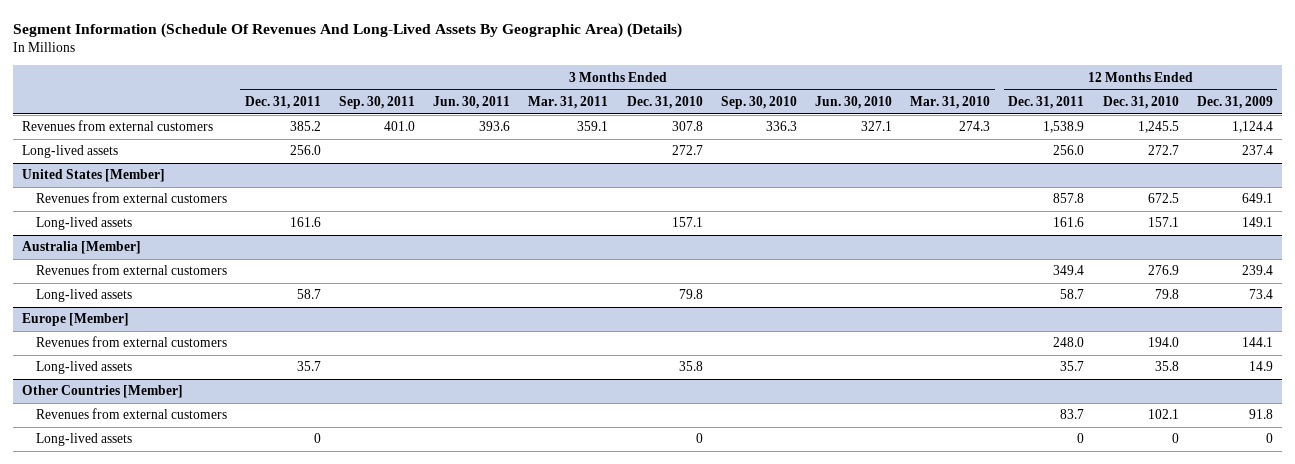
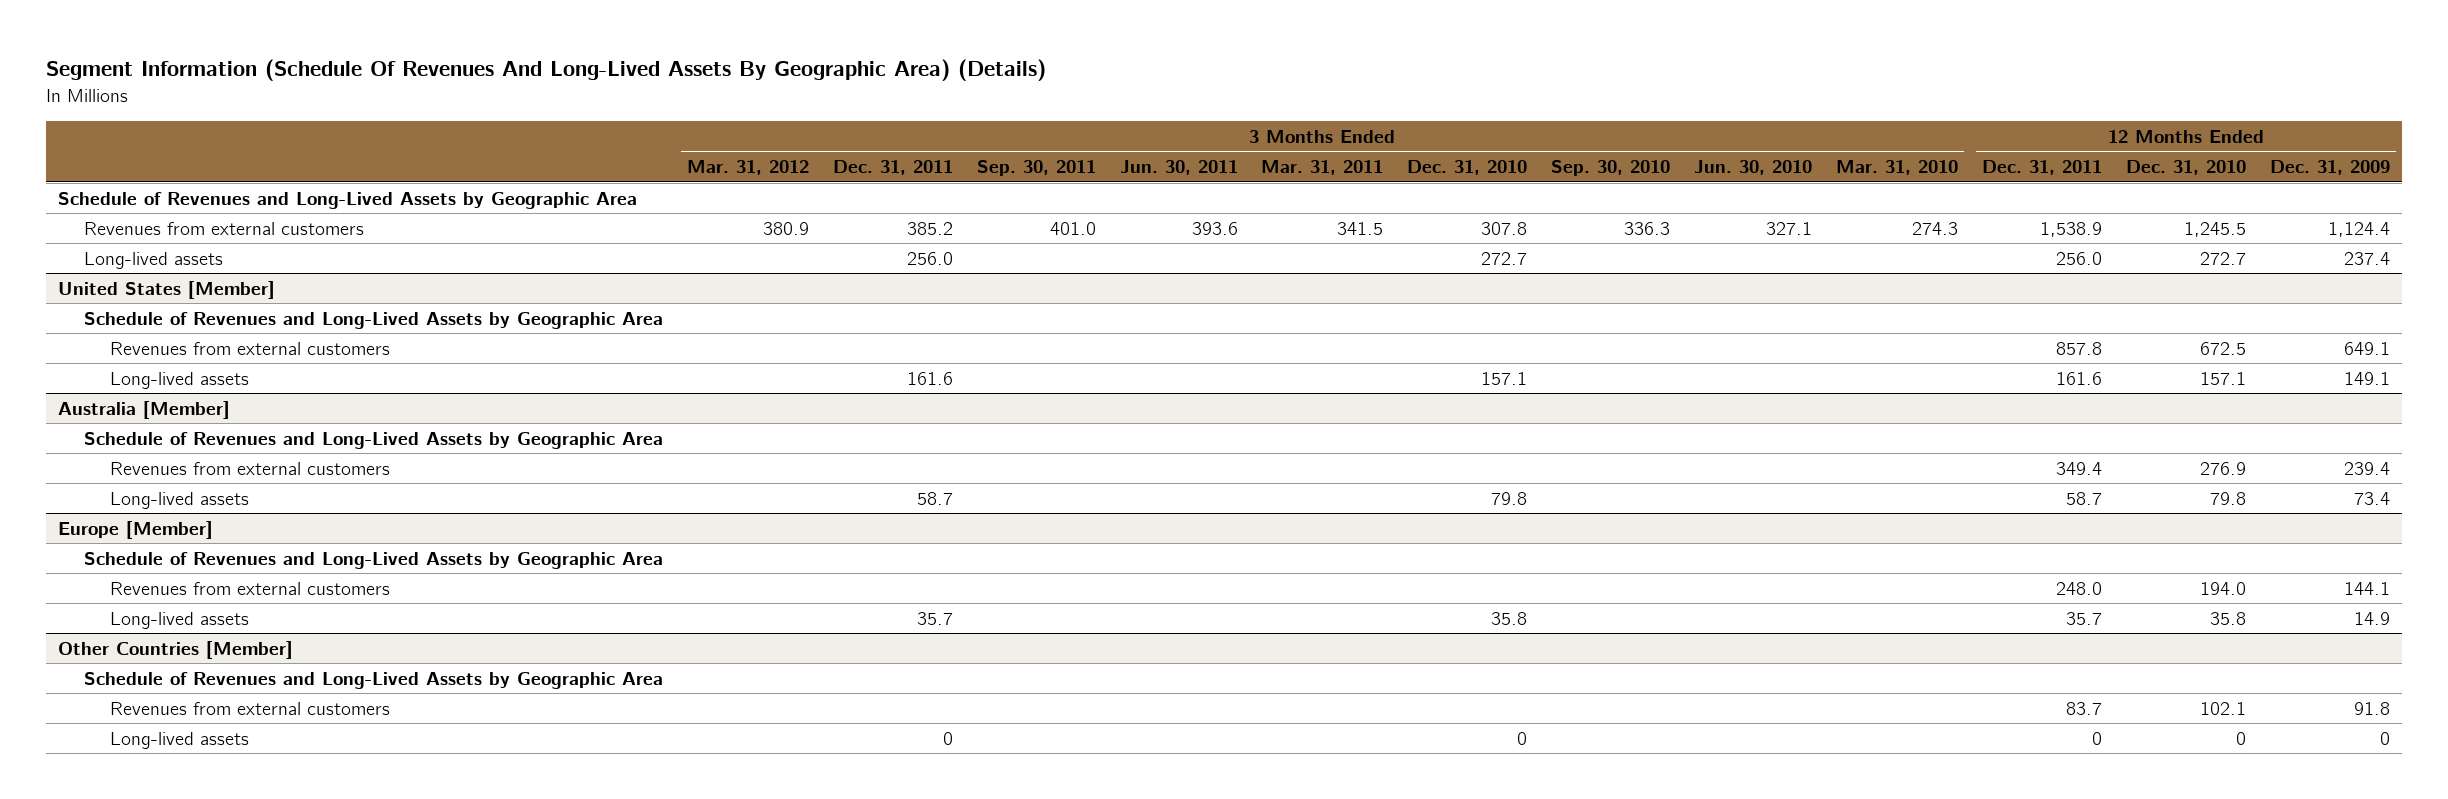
none -> [686,160,809,176] Mar. 31, 2012
none -> [57,191,637,209] Schedule of Revenues and Long-Lived Assets by Geographic Area
[577,121,609,132] 359.1 -> [1337,221,1384,235] 341.5
none -> [83,311,663,329] Schedule of Revenues and Long-Lived Assets by Geographic Area
none -> [83,431,663,449] Schedule of Revenues and Long-Lived Assets by Geographic Area
none -> [83,551,663,569] Schedule of Revenues and Long-Lived Assets by Geographic Area
none -> [83,671,663,689] Schedule of Revenues and Long-Lived Assets by Geographic Area

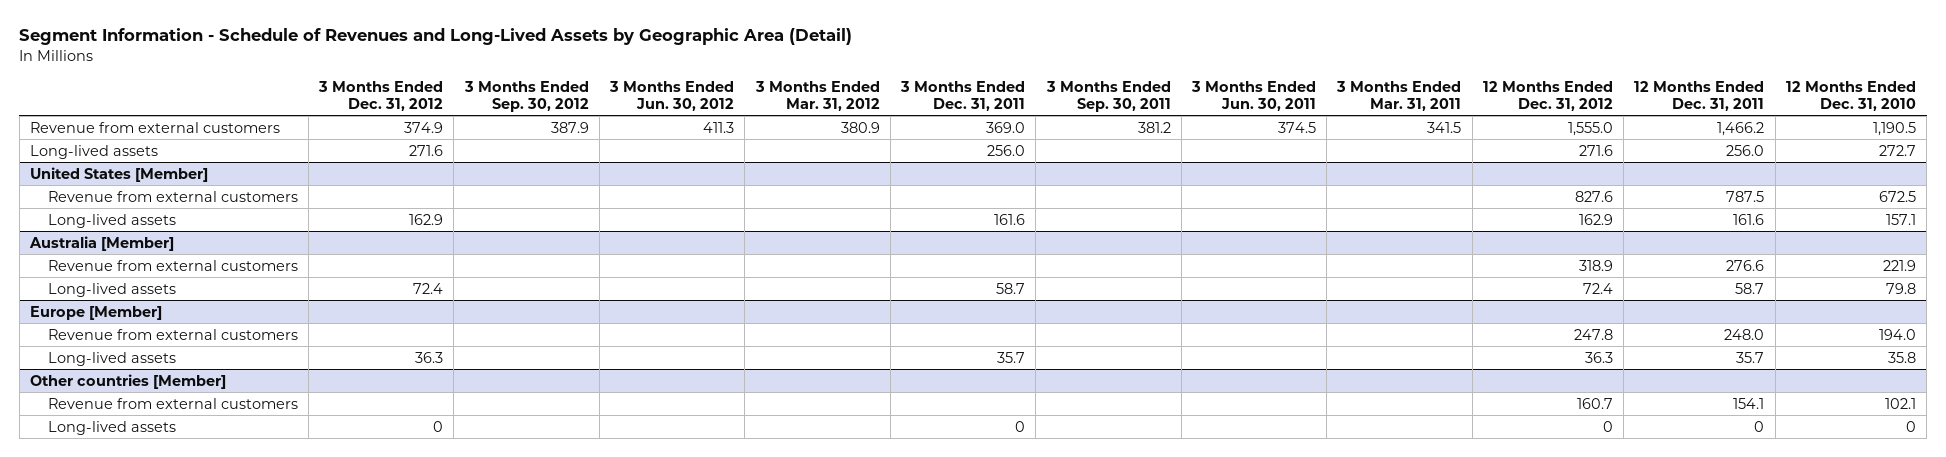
[45,58,1046,81] Segment Information (Schedule Of Revenues And Long-Lived Assets By Geographic Area) (Details) -> [19,28,853,46] Segment Information - Schedule of Revenues and Long-Lived Assets by Geographic Area (Detail)
[1407,160,1528,176] Dec. 31, 2010 -> none
[1551,160,1671,177] Sep. 30, 2010 -> none
[1694,160,1813,176] Jun. 30, 2010 -> none
[1836,160,1959,176] Mar. 31, 2010 -> none
[2270,160,2391,176] Dec. 31, 2009 -> none
none -> [318,80,444,111] 3 Months Ended Dec. 31, 2012
none -> [463,80,589,112] 3 Months Ended Sep. 30, 2012
none -> [609,80,735,111] 3 Months Ended Jun. 30, 2012
none -> [1482,80,1613,111] 12 Months Ended Dec. 31, 2012
[57,191,637,209] Schedule of Revenues and Long-Lived Assets by Geographic Area -> none
[83,221,364,235] Revenues from external customers -> [29,121,280,133] Revenue from external customers
[906,221,953,235] 385.2 -> [986,121,1026,133] 369.0
[1049,221,1096,235] 401.0 -> [1137,121,1171,133] 381.2
[1191,221,1238,235] 393.6 -> [1278,121,1317,133] 374.5
[2040,221,2103,237] 1,538.9 -> [1717,121,1765,136] 1,466.2
[2184,221,2247,237] 1,245.5 -> [1872,121,1916,136] 1,190.5
[83,311,663,329] Schedule of Revenues and Long-Lived Assets by Geographic Area -> none
[109,341,390,355] Revenues from external customers -> [47,190,298,202] Revenue from external customers
[2056,341,2103,355] 857.8 -> [1726,190,1765,202] 787.5
[83,431,663,449] Schedule of Revenues and Long-Lived Assets by Geographic Area -> none
[109,461,390,475] Revenues from external customers -> [47,259,298,271] Revenue from external customers
[2056,461,2103,475] 349.4 -> [1726,259,1765,271] 276.6
[2200,461,2247,475] 276.9 -> [1882,259,1916,271] 221.9
[83,551,663,569] Schedule of Revenues and Long-Lived Assets by Geographic Area -> none
[109,581,390,595] Revenues from external customers -> [47,328,298,340] Revenue from external customers
[83,671,663,689] Schedule of Revenues and Long-Lived Assets by Geographic Area -> none
[57,640,293,659] Other Countries [Member] -> [29,373,226,389] Other countries [Member]
[109,701,390,715] Revenues from external customers -> [47,397,298,409] Revenue from external customers
[2066,701,2103,715] 83.7 -> [1733,397,1765,409] 154.1

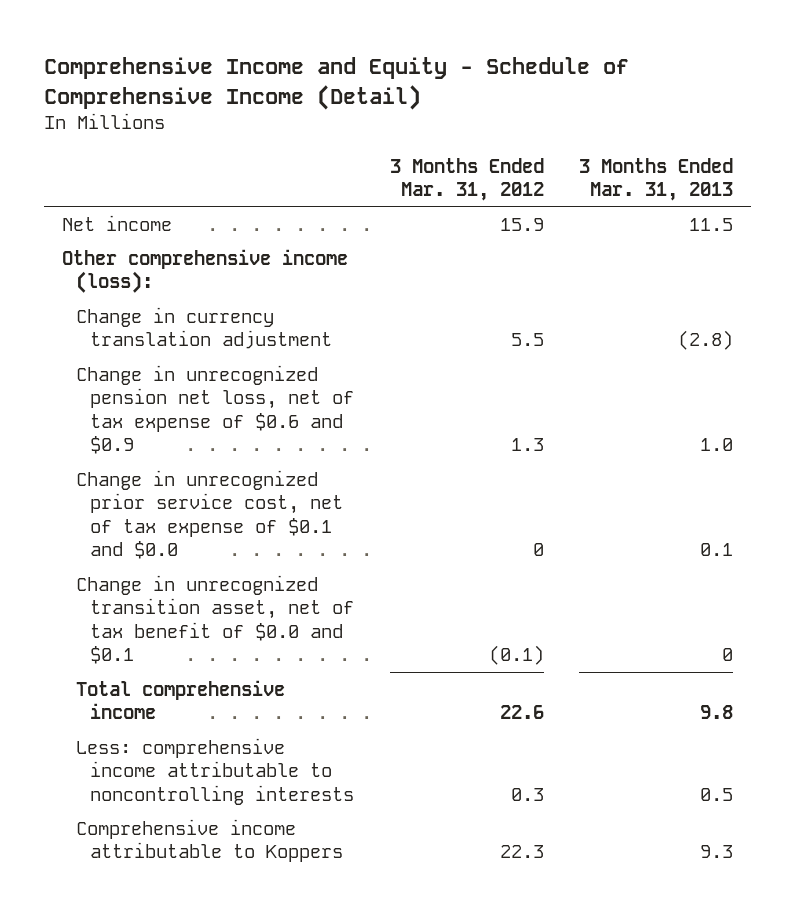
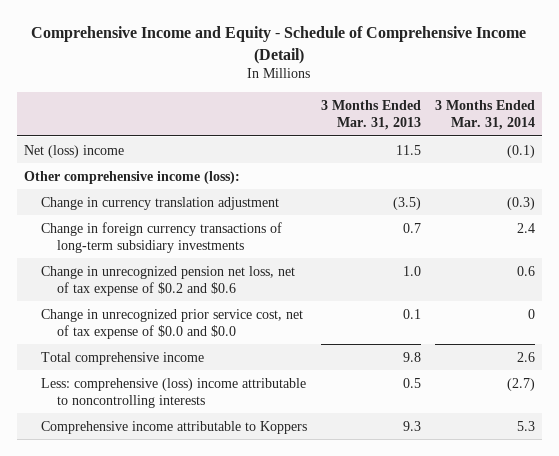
[389,157,544,202] 3 Months Ended Mar. 31, 2012 -> none
none -> [434,99,535,130] 3 Months Ended Mar. 31, 2014
[61,214,172,231] Net income -> [23,144,124,158] Net (loss) income
[75,574,355,665] Change in unrecognized transition asset, net of tax benefit of $0.0 and $0.1 -> none
[678,330,734,351] (2.8) -> [392,196,421,210] (3.5)
none -> [40,221,282,253] Change in foreign currency transactions of long-term subsidiary investments
[75,364,355,455] Change in unrecognized pension net loss, net of tax expense of $0.6 and $0.9 -> [40,265,295,296] Change in unrecognized pension net loss, net of tax expense of $0.2 and $0.6
[75,469,344,560] Change in unrecognized prior service cost, net of tax expense of $0.1 and $0.0 -> [40,308,303,339] Change in unrecognized prior service cost, net of tax expense of $0.0 and $0.0
[75,737,355,805] Less: comprehensive income attributable to noncontrolling interests -> [40,377,306,408] Less: comprehensive (loss) income attributable to noncontrolling interests

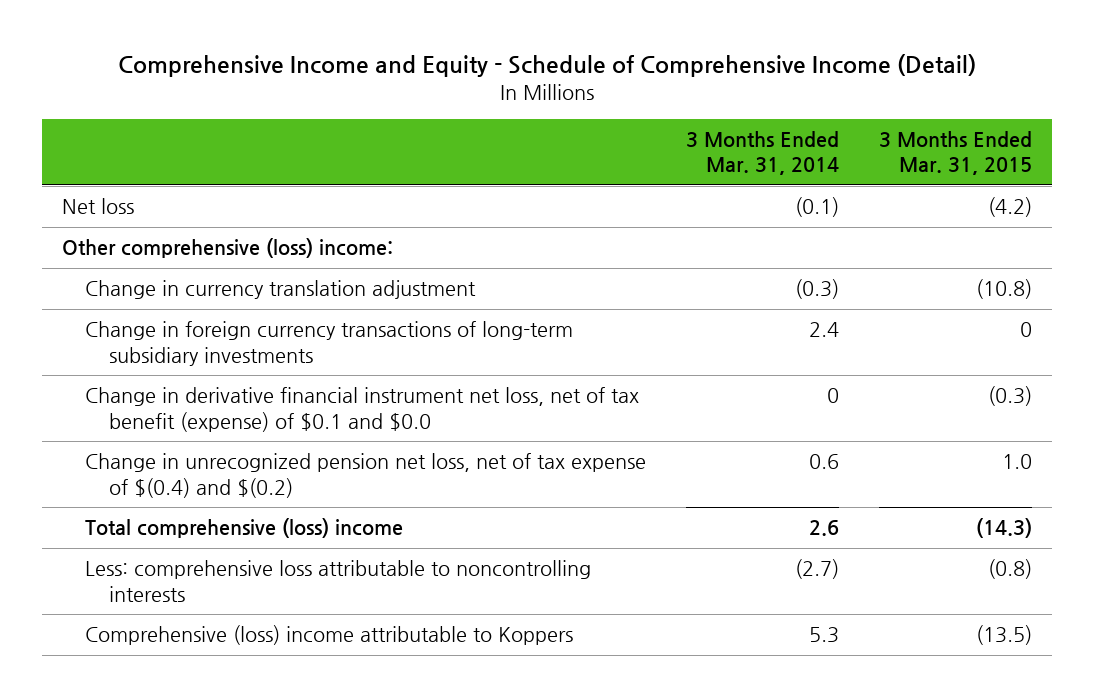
[320,99,421,130] 3 Months Ended Mar. 31, 2013 -> none
none -> [879,130,1033,176] 3 Months Ended Mar. 31, 2015
[23,144,124,158] Net (loss) income -> [61,198,134,215] Net loss
[23,170,240,184] Other comprehensive income (loss): -> [61,238,393,259] Other comprehensive (loss) income:
[40,308,303,339] Change in unrecognized prior service cost, net of tax expense of $0.0 and $0.0 -> none
none -> [85,387,640,432] Change in derivative financial instrument net loss, net of tax benefit (expense) of $0.1 and $0.0
[40,265,295,296] Change in unrecognized pension net loss, net of tax expense of $0.2 and $0.6 -> [85,453,647,498] Change in unrecognized pension net loss, net of tax expense of $(0.4) and $(0.2)
[40,351,204,365] Total comprehensive income -> [85,518,404,539] Total comprehensive (loss) income
[40,377,306,408] Less: comprehensive (loss) income attributable to noncontrolling interests -> [85,560,592,602] Less: comprehensive loss attributable to noncontrolling interests
[40,420,307,434] Comprehensive income attributable to Koppers -> [85,625,574,646] Comprehensive (loss) income attributable to Koppers

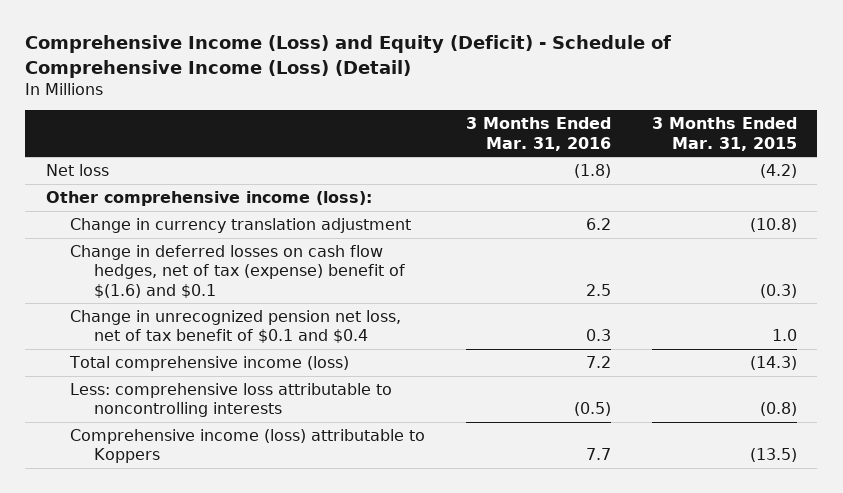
[117,54,976,78] Comprehensive Income and Equity - Schedule of Comprehensive Income (Detail) -> [25,35,672,78] Comprehensive Income (Loss) and Equity (Deficit) - Schedule of Comprehensive Income (Loss) (Detail)
[686,130,840,176] 3 Months Ended Mar. 31, 2014 -> none
none -> [465,117,611,151] 3 Months Ended Mar. 31, 2016
[61,238,393,259] Other comprehensive (loss) income: -> [45,191,372,207] Other comprehensive income (loss):
[85,321,574,366] Change in foreign currency transactions of long-term subsidiary investments -> none
[85,387,640,432] Change in derivative financial instrument net loss, net of tax benefit (expense) of $0.1 and $0.0 -> [69,245,406,298] Change in deferred losses on cash flow hedges, net of tax (expense) benefit of $(1.6) and $0.1
[85,453,647,498] Change in unrecognized pension net loss, net of tax expense of $(0.4) and $(0.2) -> [69,310,401,344] Change in unrecognized pension net loss, net of tax benefit of $0.1 and $0.4
[85,518,404,539] Total comprehensive (loss) income -> [68,356,349,372] Total comprehensive income (loss)
[85,625,574,646] Comprehensive (loss) income attributable to Koppers -> [69,429,425,464] Comprehensive income (loss) attributable to Koppers

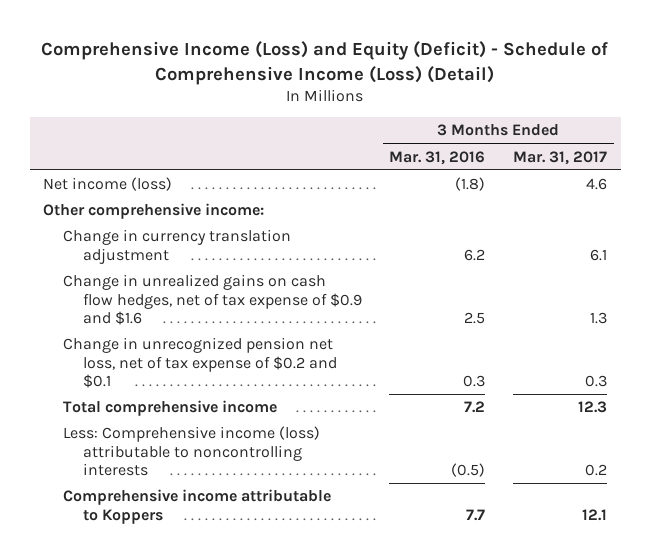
[651,117,797,151] 3 Months Ended Mar. 31, 2015 -> none
none -> [512,150,607,165] Mar. 31, 2017
[45,164,109,177] Net loss -> [43,177,173,192] Net income (loss)
[45,191,372,207] Other comprehensive income (loss): -> [43,203,265,220] Other comprehensive income:
[69,245,406,298] Change in deferred losses on cash flow hedges, net of tax (expense) benefit of $(1.6) and $0.1 -> [63,274,362,326] Change in unrealized gains on cash flow hedges, net of tax expense of $0.9 and $1.6
[69,310,401,344] Change in unrecognized pension net loss, net of tax benefit of $0.1 and $0.4 -> [63,337,337,389] Change in unrecognized pension net loss, net of tax expense of $0.2 and $0.1
[68,356,349,372] Total comprehensive income (loss) -> [63,400,278,417] Total comprehensive income
[69,383,392,418] Less: comprehensive loss attributable to noncontrolling interests -> [63,426,321,477] Less: Comprehensive income (loss) attributable to noncontrolling interests
[69,429,425,464] Comprehensive income (loss) attributable to Koppers -> [63,489,332,524] Comprehensive income attributable to Koppers

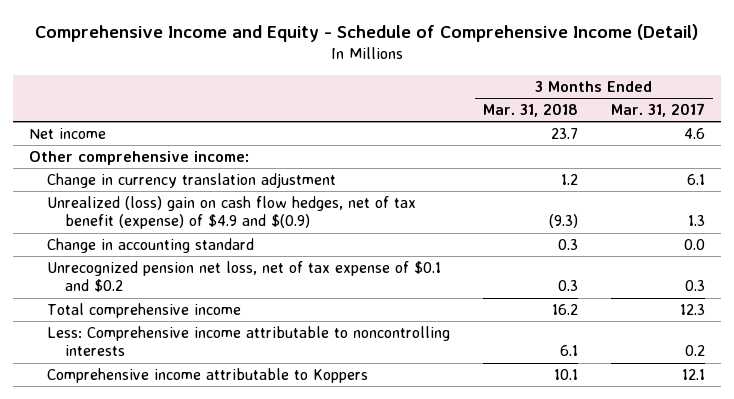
[41,40,609,85] Comprehensive Income (Loss) and Equity (Deficit) - Schedule of Comprehensive Income (Loss) (Detail) -> [34,23,698,42] Comprehensive Income and Equity - Schedule of Comprehensive Income (Detail)
[389,150,486,165] Mar. 31, 2016 -> none
none -> [482,103,578,118] Mar. 31, 2018
[43,177,173,192] Net income (loss) -> [29,128,107,140] Net income
[63,274,362,326] Change in unrealized gains on cash flow hedges, net of tax expense of $0.9 and $1.6 -> [47,196,417,230] Unrealized (loss) gain on cash flow hedges, net of tax benefit (expense) of $4.9 and $(0.9)
none -> [47,238,255,254] Change in accounting standard
[63,337,337,389] Change in unrecognized pension net loss, net of tax expense of $0.2 and $0.1 -> [47,261,442,293] Unrecognized pension net loss, net of tax expense of $0.1 and $0.2
[63,426,321,477] Less: Comprehensive income (loss) attributable to noncontrolling interests -> [47,326,451,357] Less: Comprehensive income attributable to noncontrolling interests

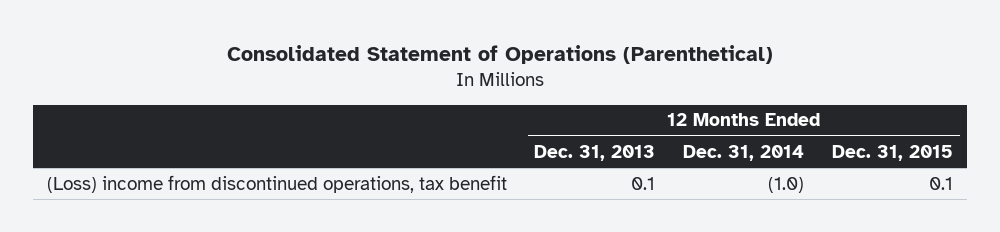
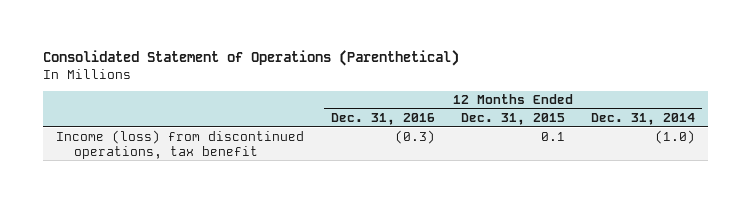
[534,144,656,161] Dec. 31, 2013 -> none
none -> [330,113,435,126] Dec. 31, 2016
[46,174,507,193] (Loss) income from discontinued operations, tax benefit -> [56,130,305,159] Income (loss) from discontinued operations, tax benefit

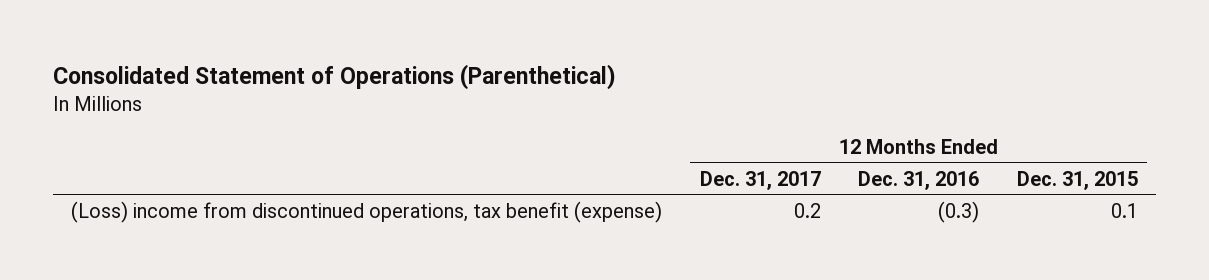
[591,113,696,126] Dec. 31, 2014 -> none
none -> [699,170,821,190] Dec. 31, 2017
[56,130,305,159] Income (loss) from discontinued operations, tax benefit -> [71,200,663,223] (Loss) income from discontinued operations, tax benefit (expense)

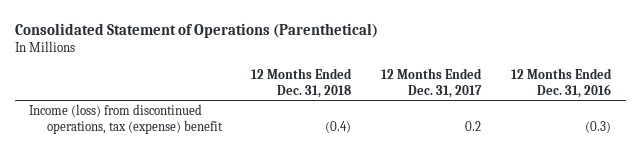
[1016,170,1138,190] Dec. 31, 2015 -> none
none -> [251,68,353,98] 12 Months Ended Dec. 31, 2018
[71,200,663,223] (Loss) income from discontinued operations, tax benefit (expense) -> [29,104,223,134] Income (loss) from discontinued operations, tax (expense) benefit

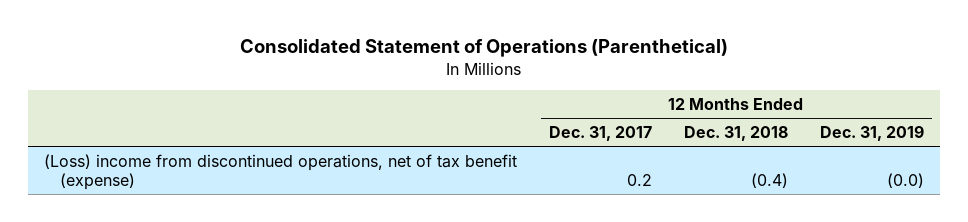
[511,68,613,98] 12 Months Ended Dec. 31, 2016 -> none
none -> [819,125,924,142] Dec. 31, 2019
[29,104,223,134] Income (loss) from discontinued operations, tax (expense) benefit -> [44,153,518,191] (Loss) income from discontinued operations, net of tax benefit (expense)

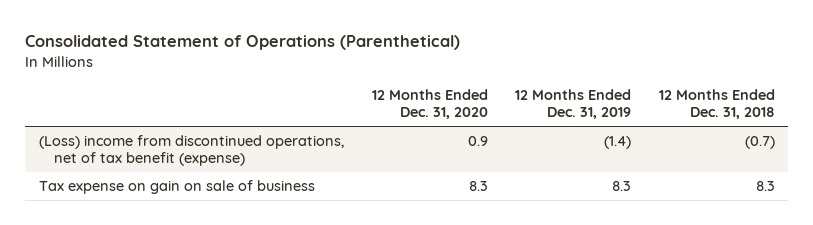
[549,126,653,142] Dec. 31, 2017 -> none
none -> [371,89,488,120] 12 Months Ended Dec. 31, 2020
[750,173,788,189] (0.4) -> [744,136,775,150] (0.7)
[886,173,924,189] (0.0) -> [604,136,632,150] (1.4)
none -> [38,180,315,195] Tax expense on gain on sale of business

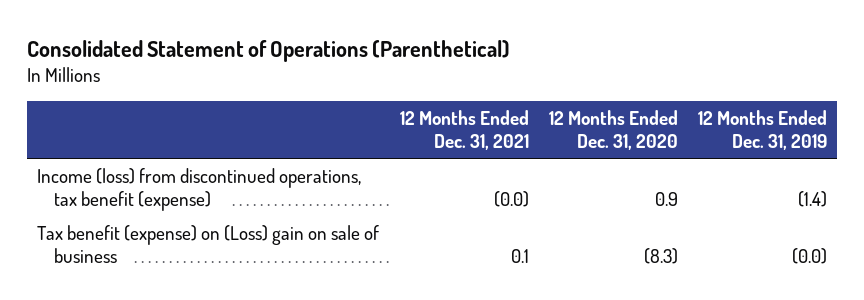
[658,89,775,120] 12 Months Ended Dec. 31, 2018 -> none
none -> [399,109,529,151] 12 Months Ended Dec. 31, 2021
[38,135,345,167] (Loss) income from discontinued operations, net of tax benefit (expense) -> [37,167,362,212] Income (loss) from discontinued operations, tax benefit (expense)
[38,180,315,195] Tax expense on gain on sale of business -> [37,224,380,264] Tax benefit (expense) on (Loss) gain on sale of business
[468,181,488,192] 8.3 -> [643,248,678,265] (8.3)
[612,181,632,192] 8.3 -> [792,248,828,265] (0.0)

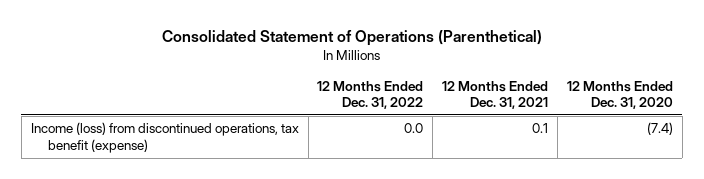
[698,109,828,151] 12 Months Ended Dec. 31, 2019 -> none
none -> [317,80,424,110] 12 Months Ended Dec. 31, 2022
[37,224,380,264] Tax benefit (expense) on (Loss) gain on sale of business -> none
[493,191,529,208] (0.0) -> [532,123,549,134] 0.1
[654,192,678,207] 0.9 -> [647,122,674,136] (7.4)

